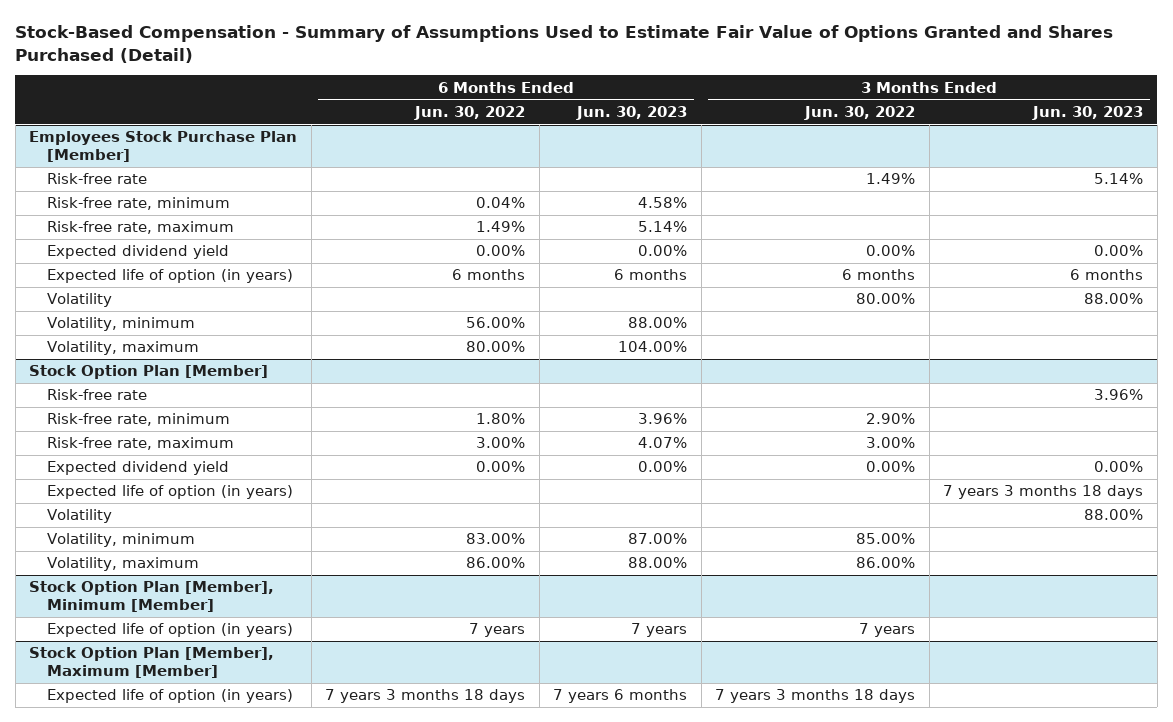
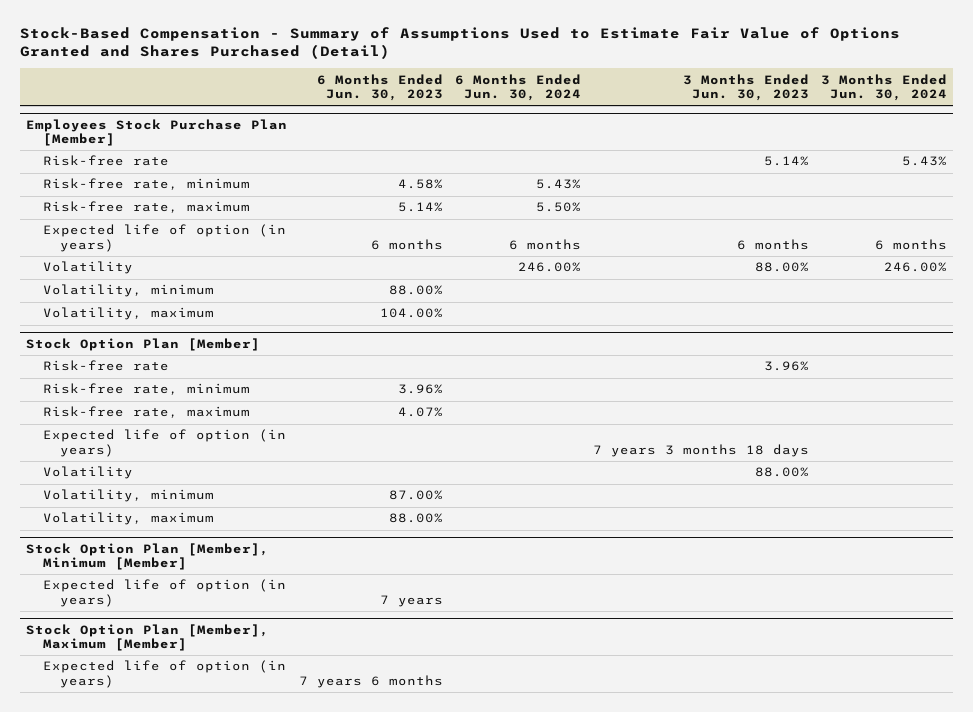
[414,105,526,120] Jun. 30, 2022 -> none
[804,105,916,120] Jun. 30, 2022 -> none
none -> [454,73,581,101] 6 Months Ended Jun. 30, 2024
none -> [821,73,948,101] 3 Months Ended Jun. 30, 2024
[47,245,230,260] Expected dividend yield -> none
[47,461,230,476] Expected dividend yield -> none

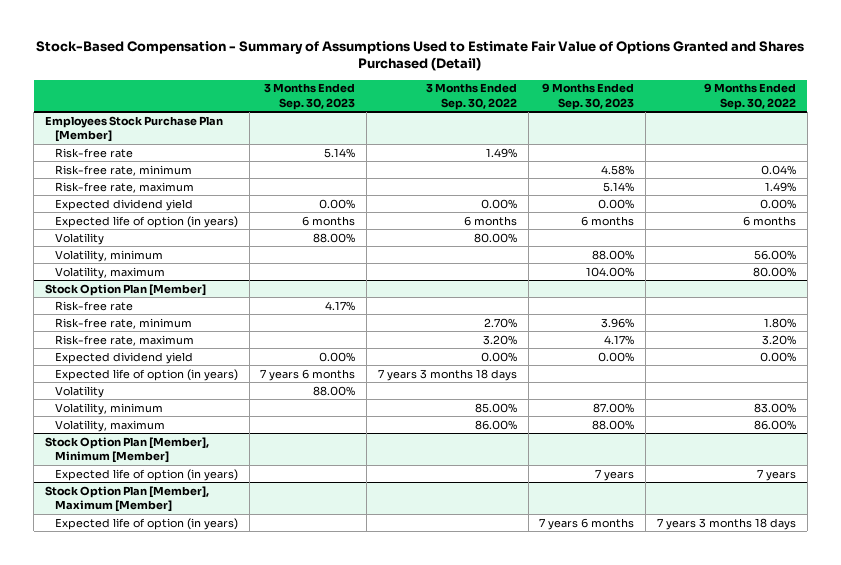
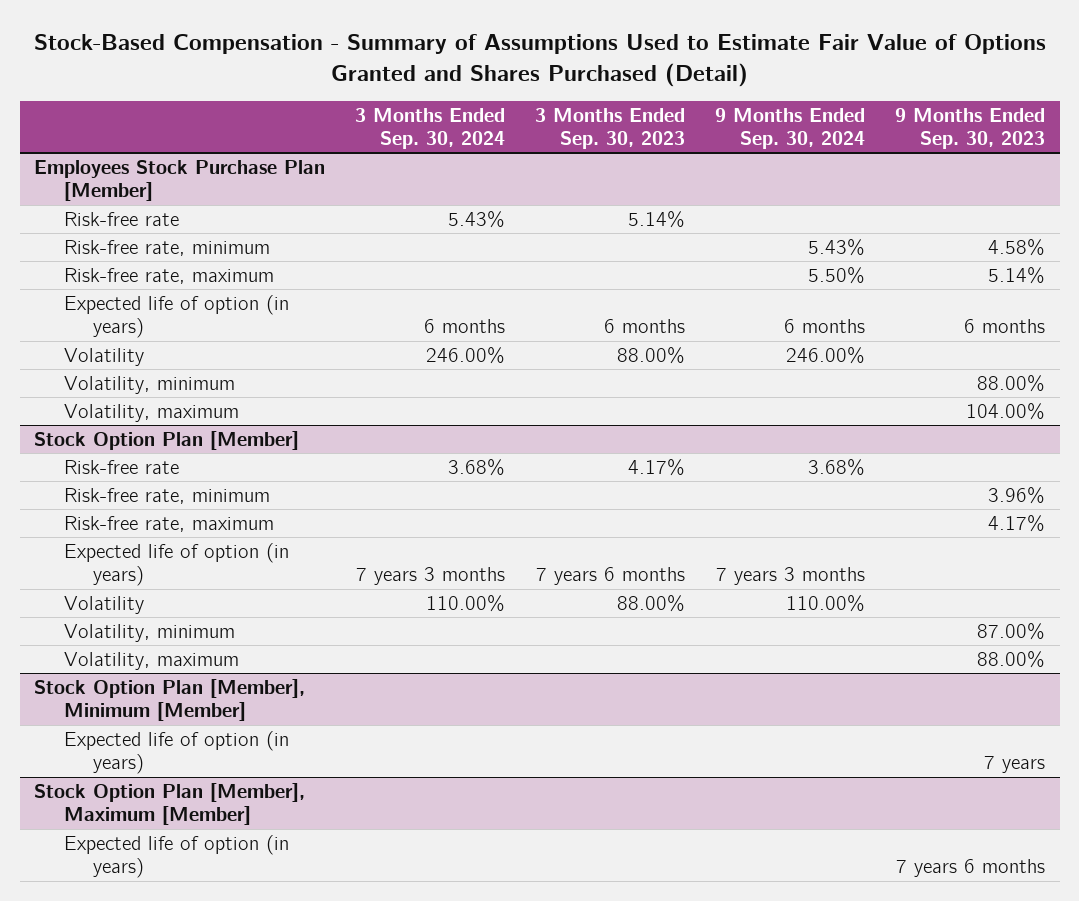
[425,83,517,110] 3 Months Ended Sep. 30, 2022 -> none
[703,83,796,110] 9 Months Ended Sep. 30, 2022 -> none
none -> [355,107,506,149] 3 Months Ended Sep. 30, 2024
none -> [714,107,865,149] 9 Months Ended Sep. 30, 2024
[54,198,193,211] Expected dividend yield -> none
[54,351,193,364] Expected dividend yield -> none

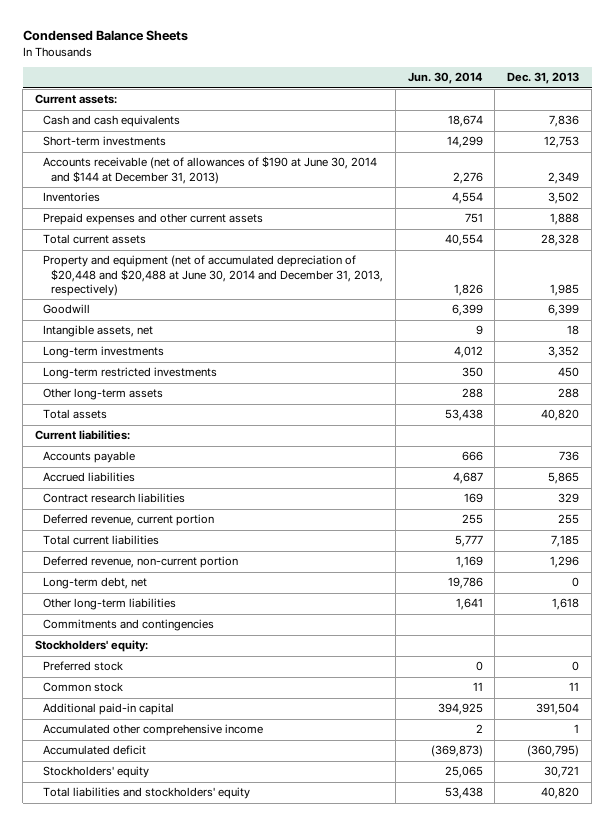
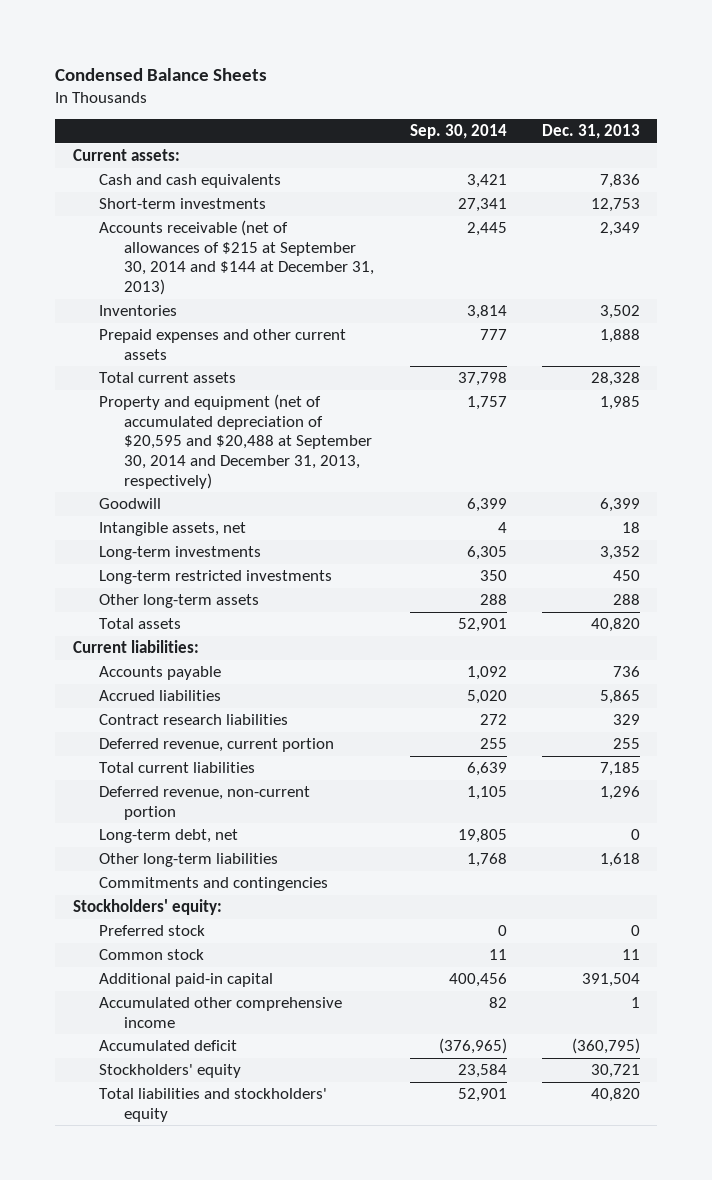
[407,72,483,85] Jun. 30, 2014 -> none
none -> [409,124,507,140] Sep. 30, 2014
[43,156,378,184] Accounts receivable (net of allowances of $190 at June 30, 2014 and $144 at December 31, 2013) -> [98,220,375,295] Accounts receivable (net of allowances of $215 at September 30, 2014 and $144 at December 31, 2013)
[43,255,383,297] Property and equipment (net of accumulated depreciation of $20,448 and $20,488 at June 30, 2014 and December 31, 2013, respectively) -> [98,394,373,489] Property and equipment (net of accumulated depreciation of $20,595 and $20,488 at September 30, 2014 and December 31, 2013, respectively)

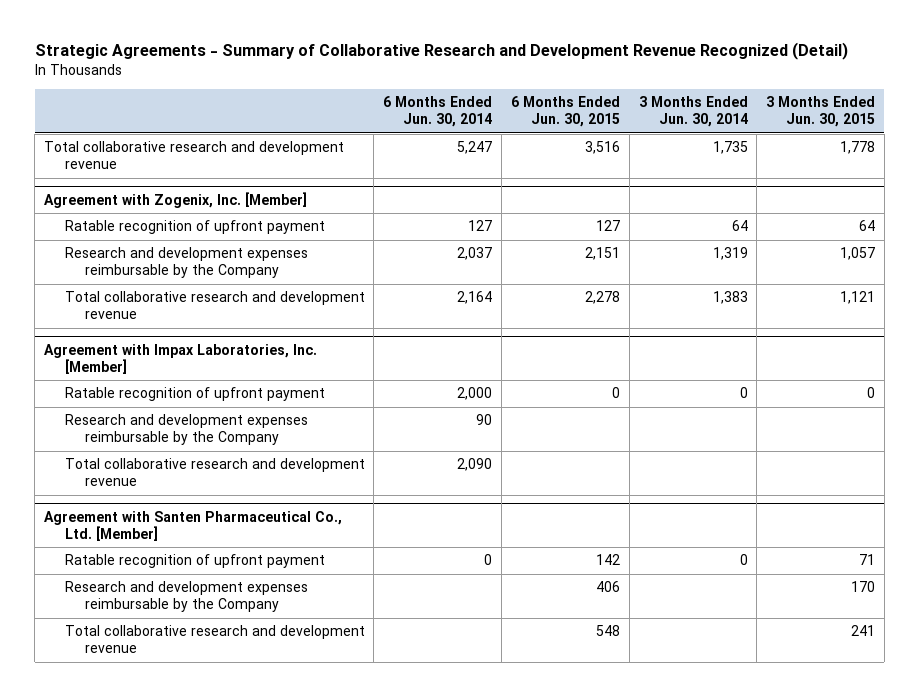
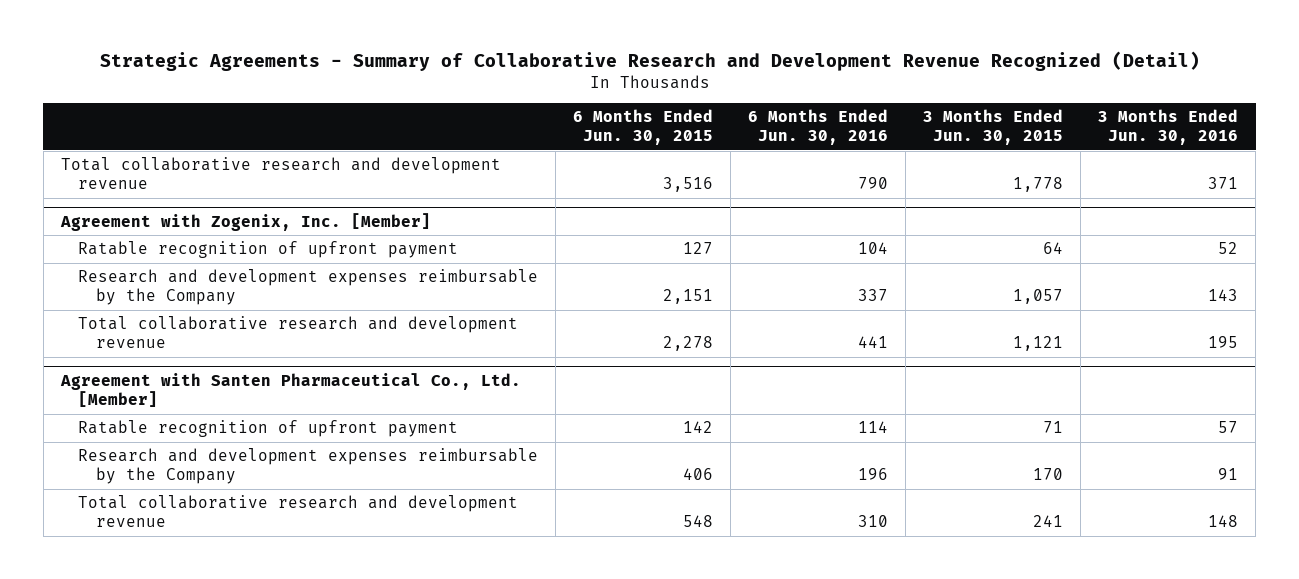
[383,96,493,128] 6 Months Ended Jun. 30, 2014 -> none
[638,96,748,128] 3 Months Ended Jun. 30, 2014 -> none
none -> [748,109,889,146] 6 Months Ended Jun. 30, 2016
none -> [1098,109,1239,146] 3 Months Ended Jun. 30, 2016
[43,343,317,374] Agreement with Impax Laboratories, Inc. [Member] -> none
[64,387,325,402] Ratable recognition of upfront payment -> none
[64,414,308,446] Research and development expenses reimbursable by the Company -> none
[64,458,365,487] Total collaborative research and development revenue -> none

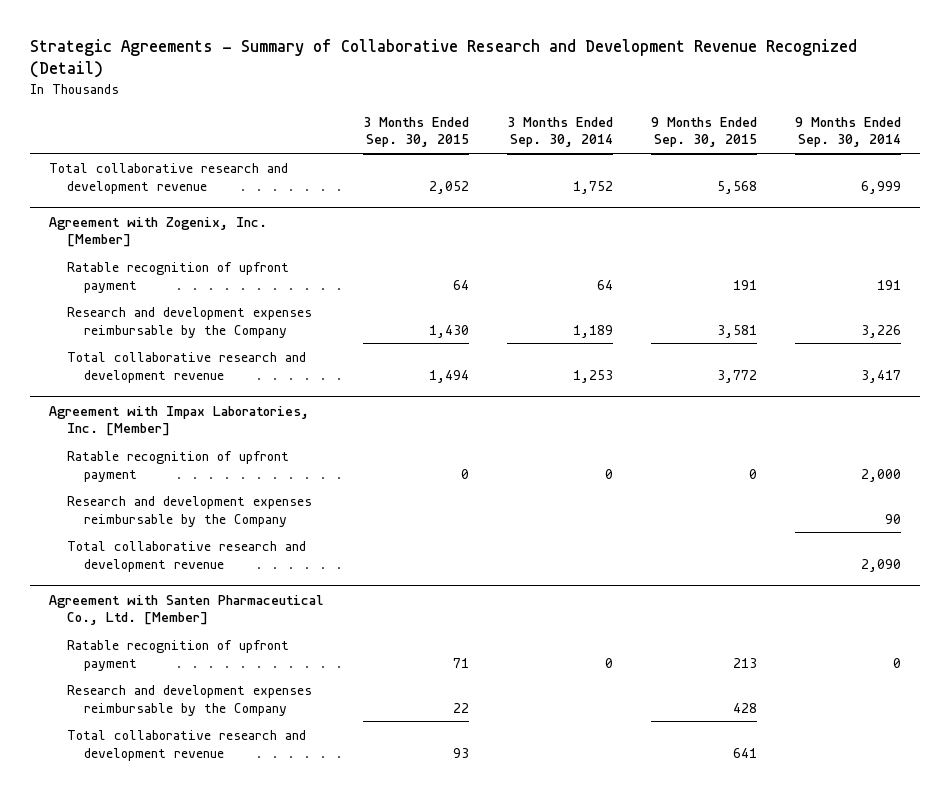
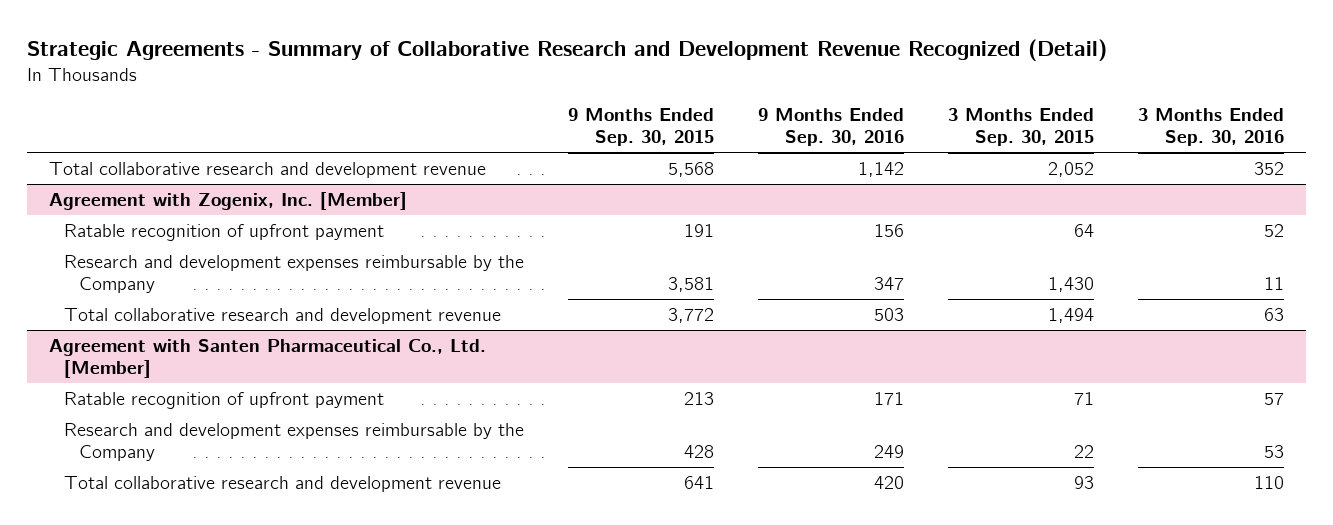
[506,116,613,148] 3 Months Ended Sep. 30, 2014 -> none
[795,116,902,148] 9 Months Ended Sep. 30, 2014 -> none
none -> [757,107,904,147] 9 Months Ended Sep. 30, 2016
none -> [1137,107,1284,147] 3 Months Ended Sep. 30, 2016
[49,405,310,437] Agreement with Impax Laboratories, Inc. [Member] -> none
[66,450,289,482] Ratable recognition of upfront payment -> none
[66,495,312,527] Research and development expenses reimbursable by the Company -> none
[66,540,306,572] Total collaborative research and development revenue -> none

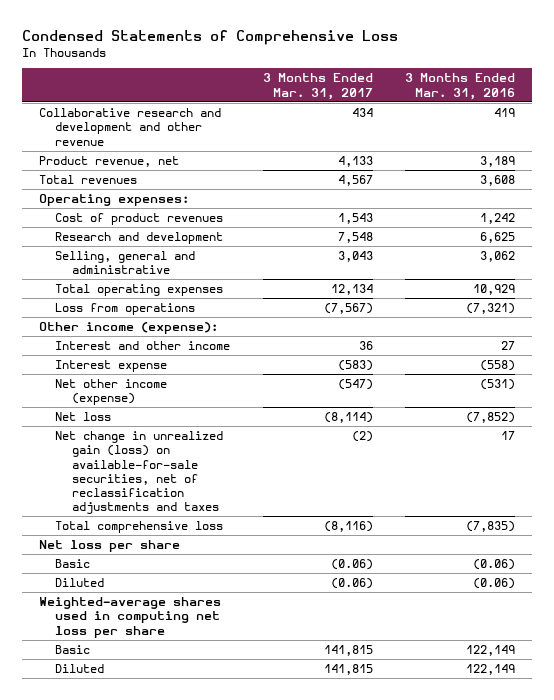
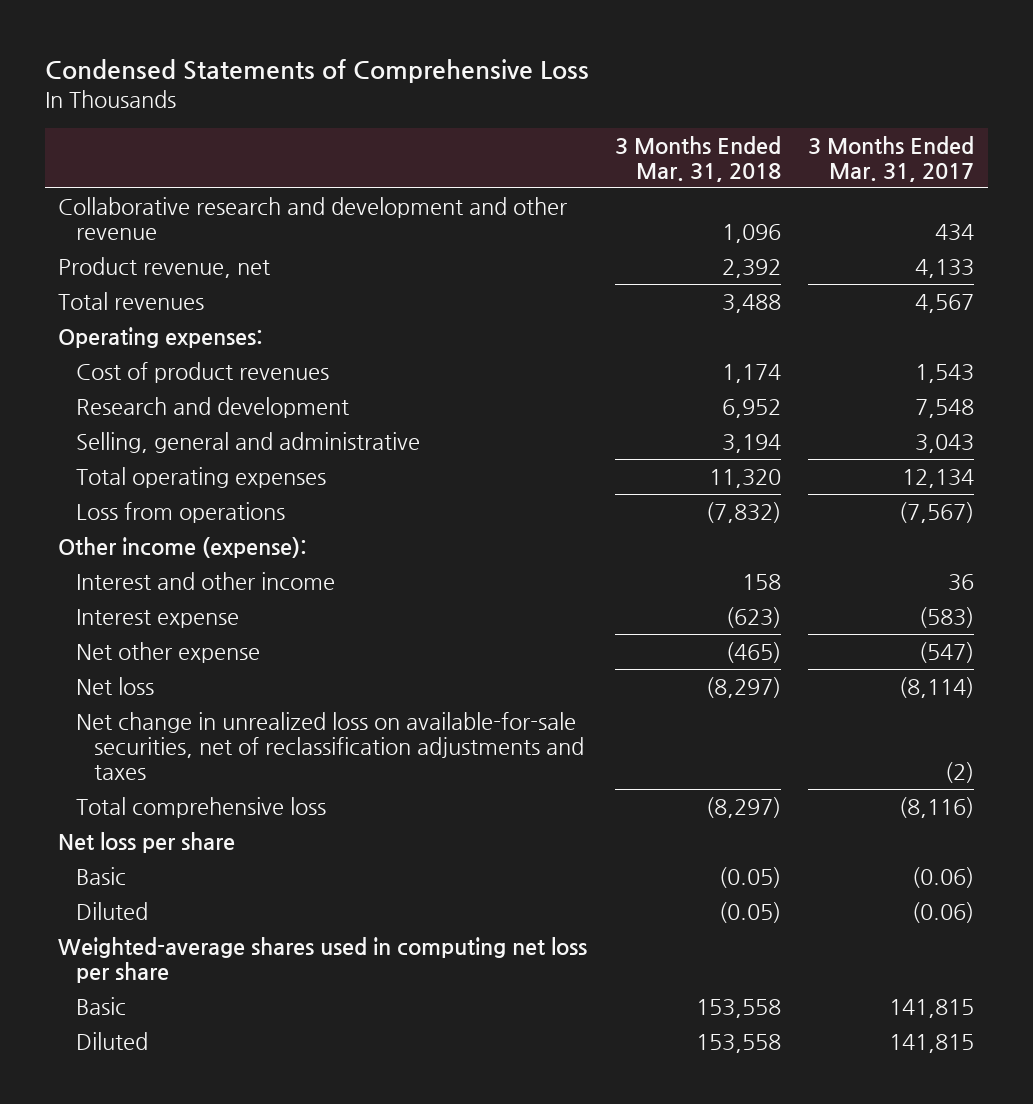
[405,73,516,100] 3 Months Ended Mar. 31, 2016 -> none
none -> [614,135,781,182] 3 Months Ended Mar. 31, 2018
[55,378,168,406] Net other income (expense) -> [76,641,261,663] Net other expense
[55,430,224,515] Net change in unrealized gain (loss) on available-for-sale securities, net of reclassification adjustments and taxes -> [76,711,585,780] Net change in unrealized loss on available-for-sale securities, net of reclassification adjustments and taxes

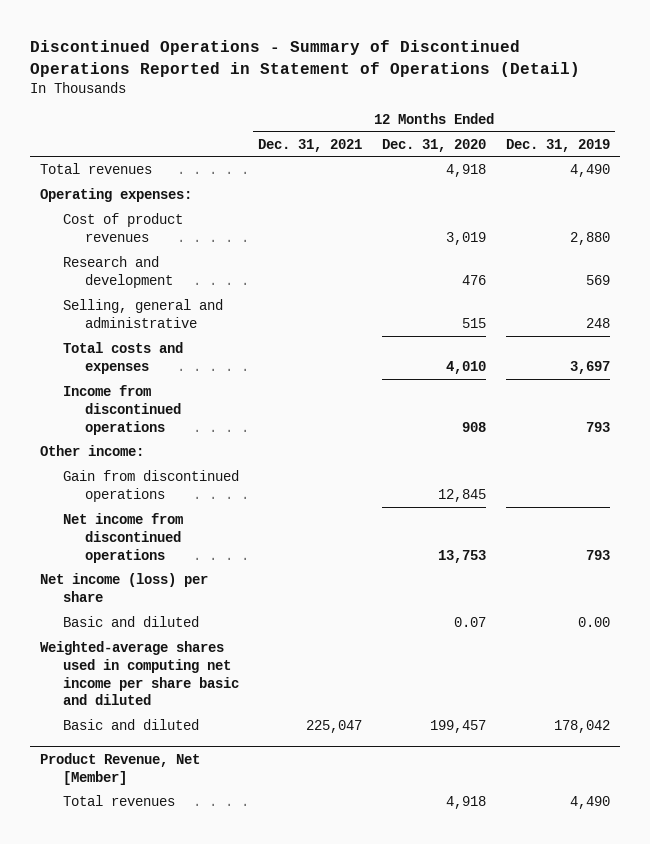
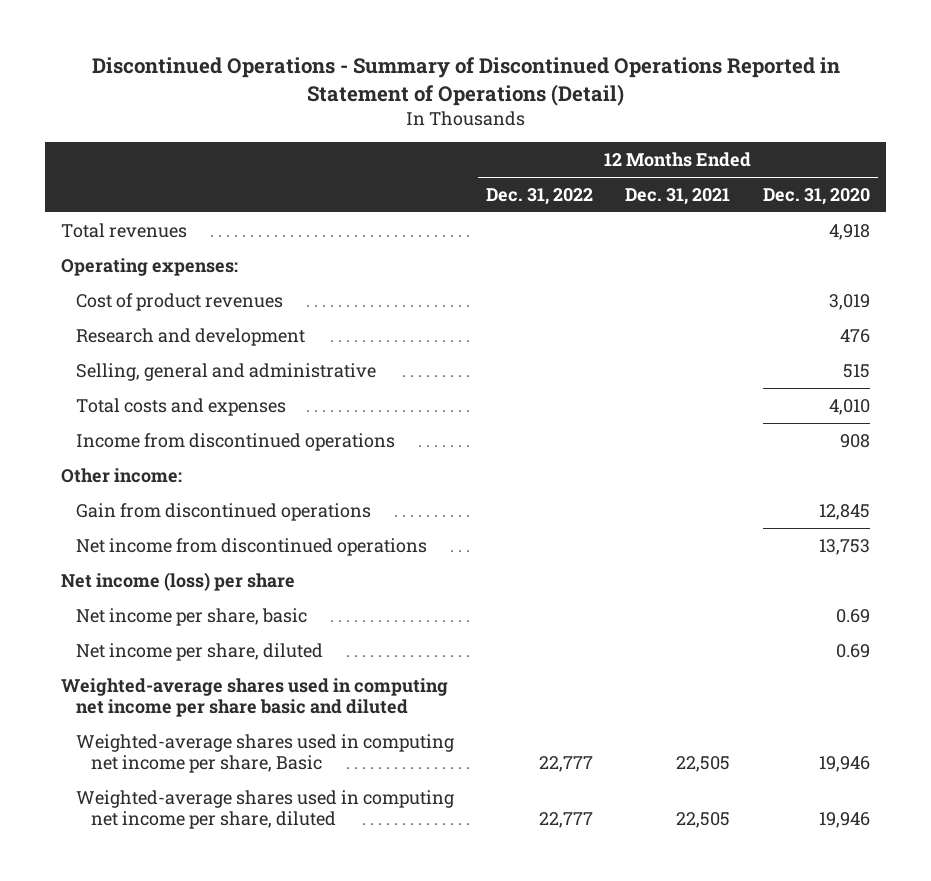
[505,138,610,152] Dec. 31, 2019 -> none
none -> [486,187,594,205] Dec. 31, 2022
[62,616,199,628] Basic and diluted -> none
none -> [76,607,308,626] Net income per share, basic
none -> [76,642,324,661] Net income per share, diluted
[62,719,199,731] Basic and diluted -> none
[40,752,201,785] Product Revenue, Net [Member] -> none
[62,795,175,807] Total revenues -> none
none -> [76,733,455,773] Weighted-average shares used in computing net income per share, Basic
none -> [76,789,455,829] Weighted-average shares used in computing net income per share, diluted

